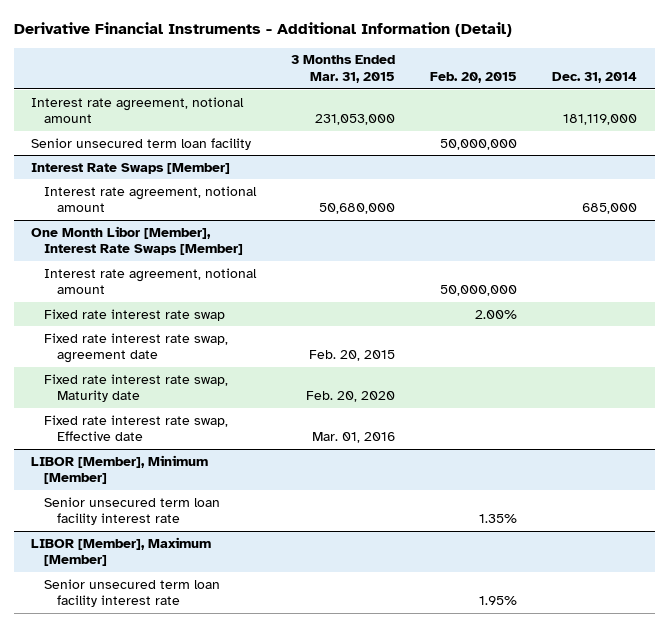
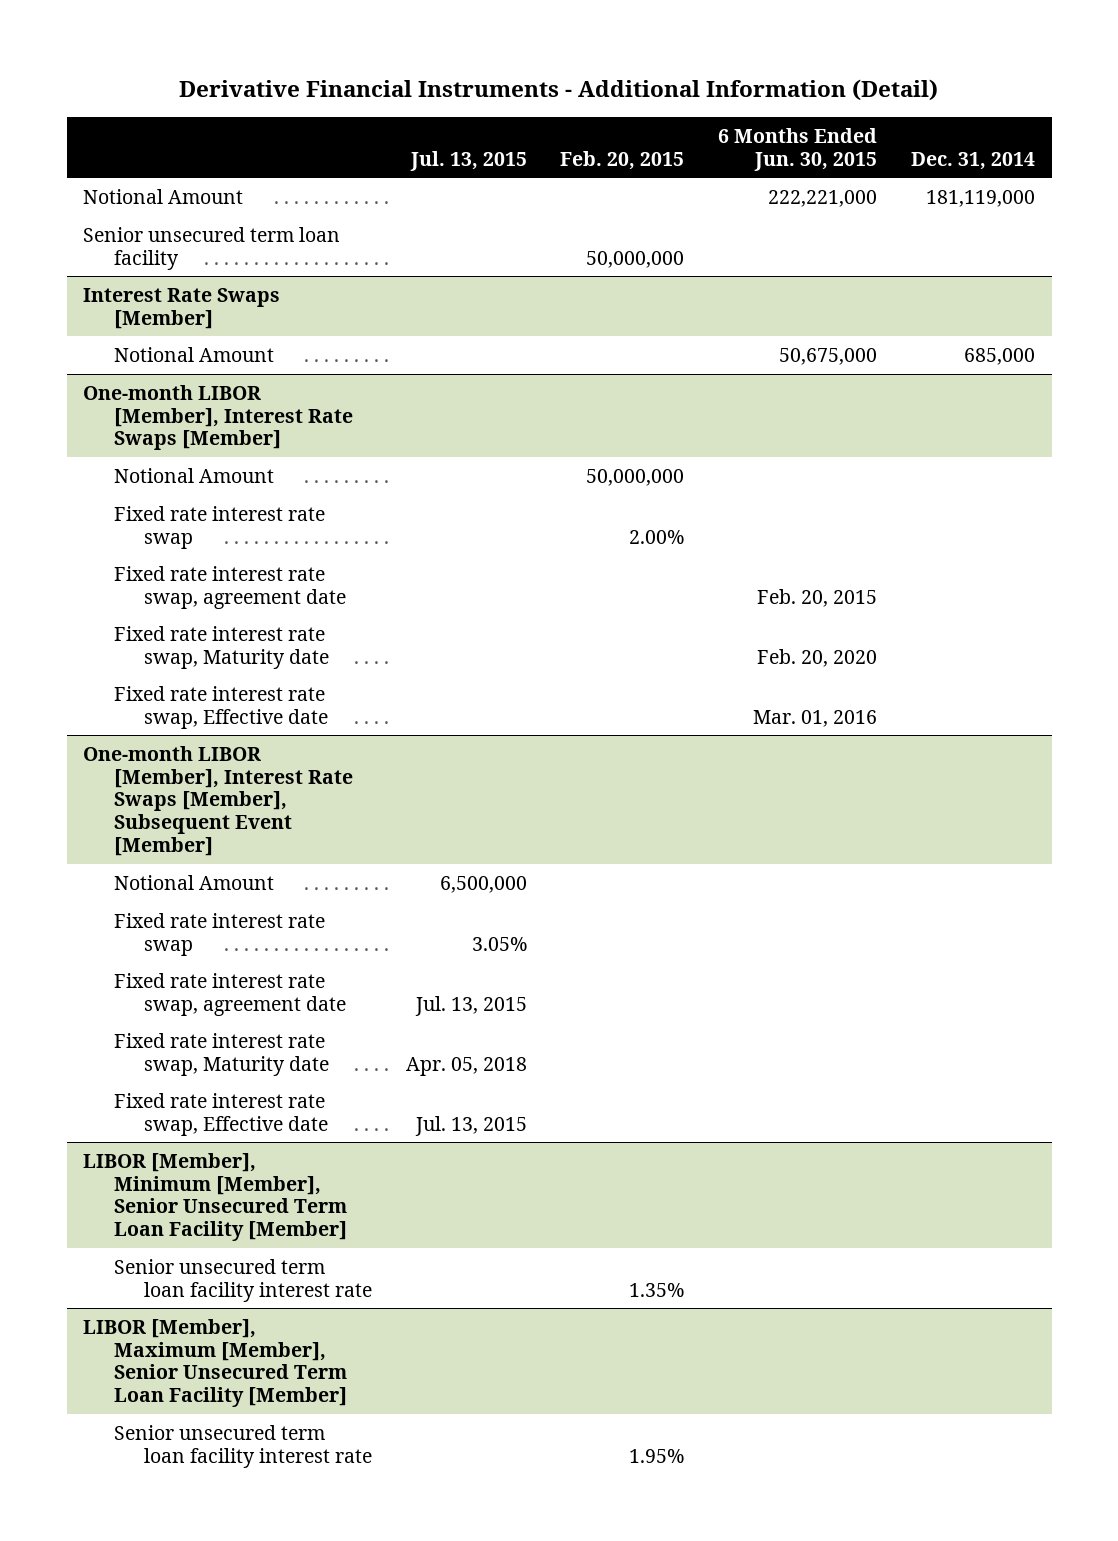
[291,55,396,84] 3 Months Ended Mar. 31, 2015 -> none
none -> [409,150,527,171] Jul. 13, 2015
none -> [718,127,878,171] 6 Months Ended Jun. 30, 2015
[31,96,245,124] Interest rate agreement, notional amount -> [83,188,244,204] Notional Amount
[43,185,257,213] Interest rate agreement, notional amount -> [113,346,274,362] Notional Amount
[31,225,243,256] One Month Libor [Member], Interest Rate Swaps [Member] -> [83,384,353,451] One-month LIBOR [Member], Interest Rate Swaps [Member]
[43,267,257,295] Interest rate agreement, notional amount -> [113,467,274,483] Notional Amount
none -> [83,745,353,856] One-month LIBOR [Member], Interest Rate Swaps [Member], Subsequent Event [Member]
none -> [113,874,274,890] Notional Amount
none -> [113,912,325,956] Fixed rate interest rate swap
none -> [113,972,346,1016] Fixed rate interest rate swap, agreement date
none -> [113,1032,329,1076] Fixed rate interest rate swap, Maturity date
none -> [113,1092,328,1136] Fixed rate interest rate swap, Effective date
[31,454,209,485] LIBOR [Member], Minimum [Member] -> [83,1152,347,1242] LIBOR [Member], Minimum [Member], Senior Unsecured Term Loan Facility [Member]
[31,536,212,567] LIBOR [Member], Maximum [Member] -> [83,1318,347,1408] LIBOR [Member], Maximum [Member], Senior Unsecured Term Loan Facility [Member]

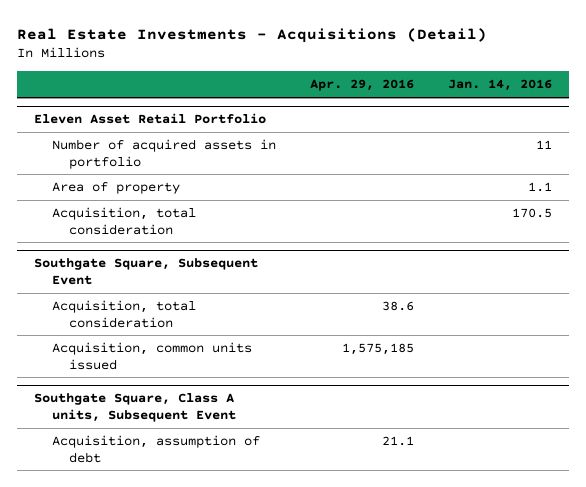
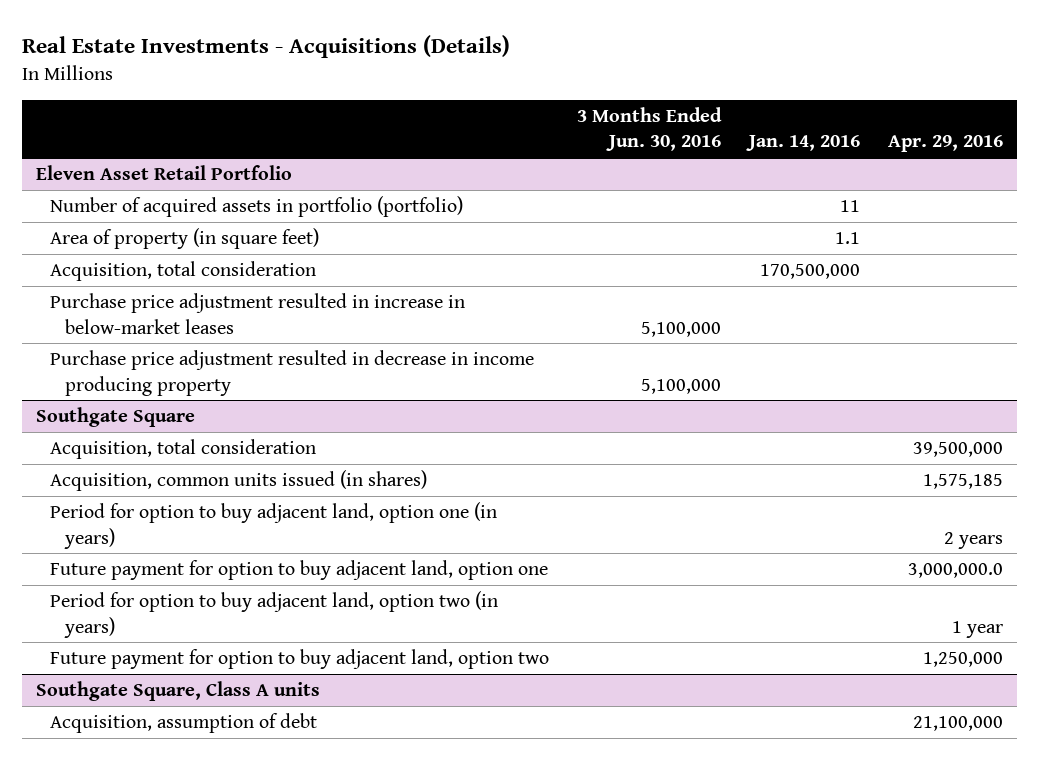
[17,27,488,43] Real Estate Investments - Acquisitions (Detail) -> [22,35,511,59] Real Estate Investments - Acquisitions (Details)
none -> [577,106,723,152] 3 Months Ended Jun. 30, 2016
[51,138,276,169] Number of acquired assets in portfolio -> [50,196,464,218] Number of acquired assets in portfolio (portfolio)
[51,181,180,194] Area of property -> [50,228,320,250] Area of property (in square feet)
[511,207,552,218] 170.5 -> [760,264,861,280] 170,500,000
none -> [50,293,466,334] Purchase price adjustment resulted in increase in below-market leases
none -> [50,350,535,396] Purchase price adjustment resulted in decrease in income producing property
[34,258,259,285] Southgate Square, Subsequent Event -> [36,407,196,428] Southgate Square
[381,300,414,311] 38.6 -> [912,442,1003,458] 39,500,000
[51,341,252,370] Acquisition, common units issued -> [50,470,428,492] Acquisition, common units issued (in shares)
none -> [50,502,498,549] Period for option to buy adjacent land, option one (in years)
none -> [50,560,549,581] Future payment for option to buy adjacent land, option one
none -> [50,591,499,638] Period for option to buy adjacent land, option two (in years)
none -> [50,649,550,670] Future payment for option to buy adjacent land, option two
[34,393,236,422] Southgate Square, Class A units, Subsequent Event -> [36,681,321,702] Southgate Square, Class A units
[381,435,414,446] 21.1 -> [912,716,1003,732] 21,100,000

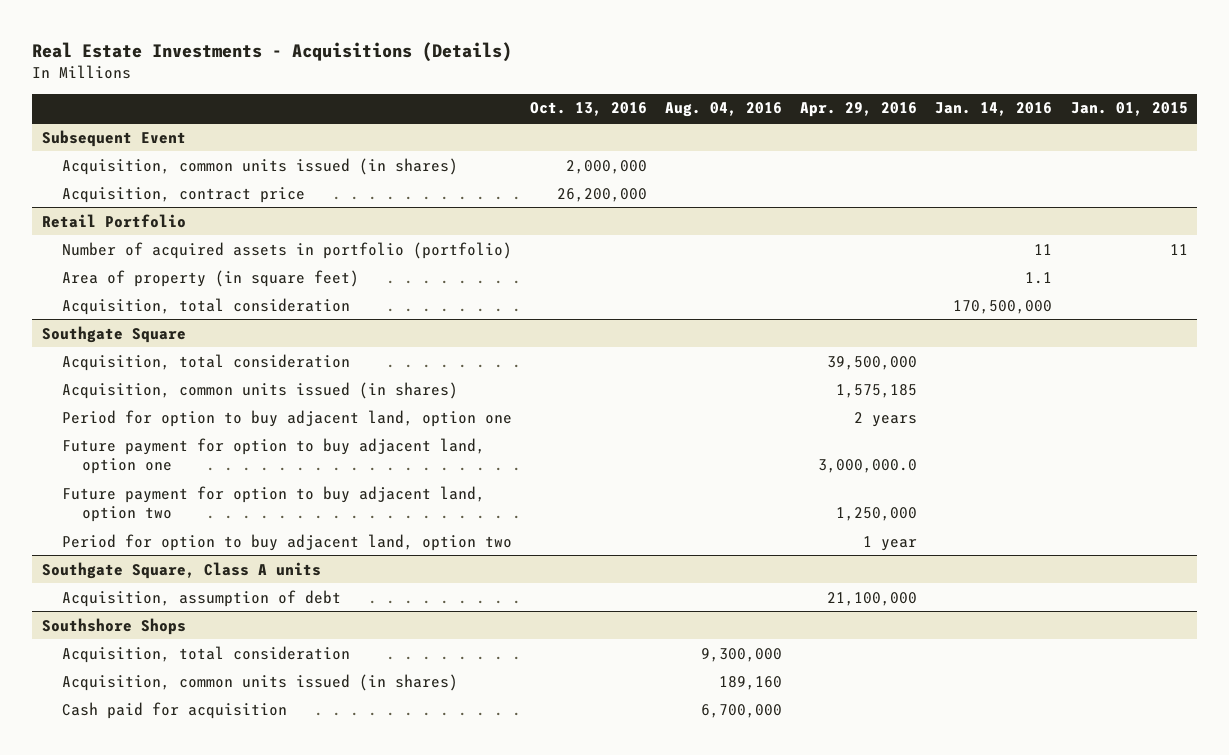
[577,106,723,152] 3 Months Ended Jun. 30, 2016 -> none
none -> [529,102,647,117] Oct. 13, 2016
none -> [665,102,783,118] Aug. 04, 2016
none -> [1070,102,1188,117] Jan. 01, 2015
none -> [41,129,186,147] Subsequent Event
none -> [61,157,458,175] Acquisition, common units issued (in shares)
none -> [61,186,305,203] Acquisition, contract price
[36,165,293,181] Eleven Asset Retail Portfolio -> [41,213,186,228] Retail Portfolio
[50,293,466,334] Purchase price adjustment resulted in increase in below-market leases -> none
[50,350,535,396] Purchase price adjustment resulted in decrease in income producing property -> none
[50,502,498,549] Period for option to buy adjacent land, option one (in years) -> [61,409,512,427] Period for option to buy adjacent land, option one
[50,591,499,638] Period for option to buy adjacent land, option two (in years) -> none
none -> [61,533,512,551] Period for option to buy adjacent land, option two
none -> [41,617,186,635] Southshore Shops
none -> [61,645,350,663] Acquisition, total consideration
none -> [61,673,458,691] Acquisition, common units issued (in shares)
none -> [61,701,287,719] Cash paid for acquisition

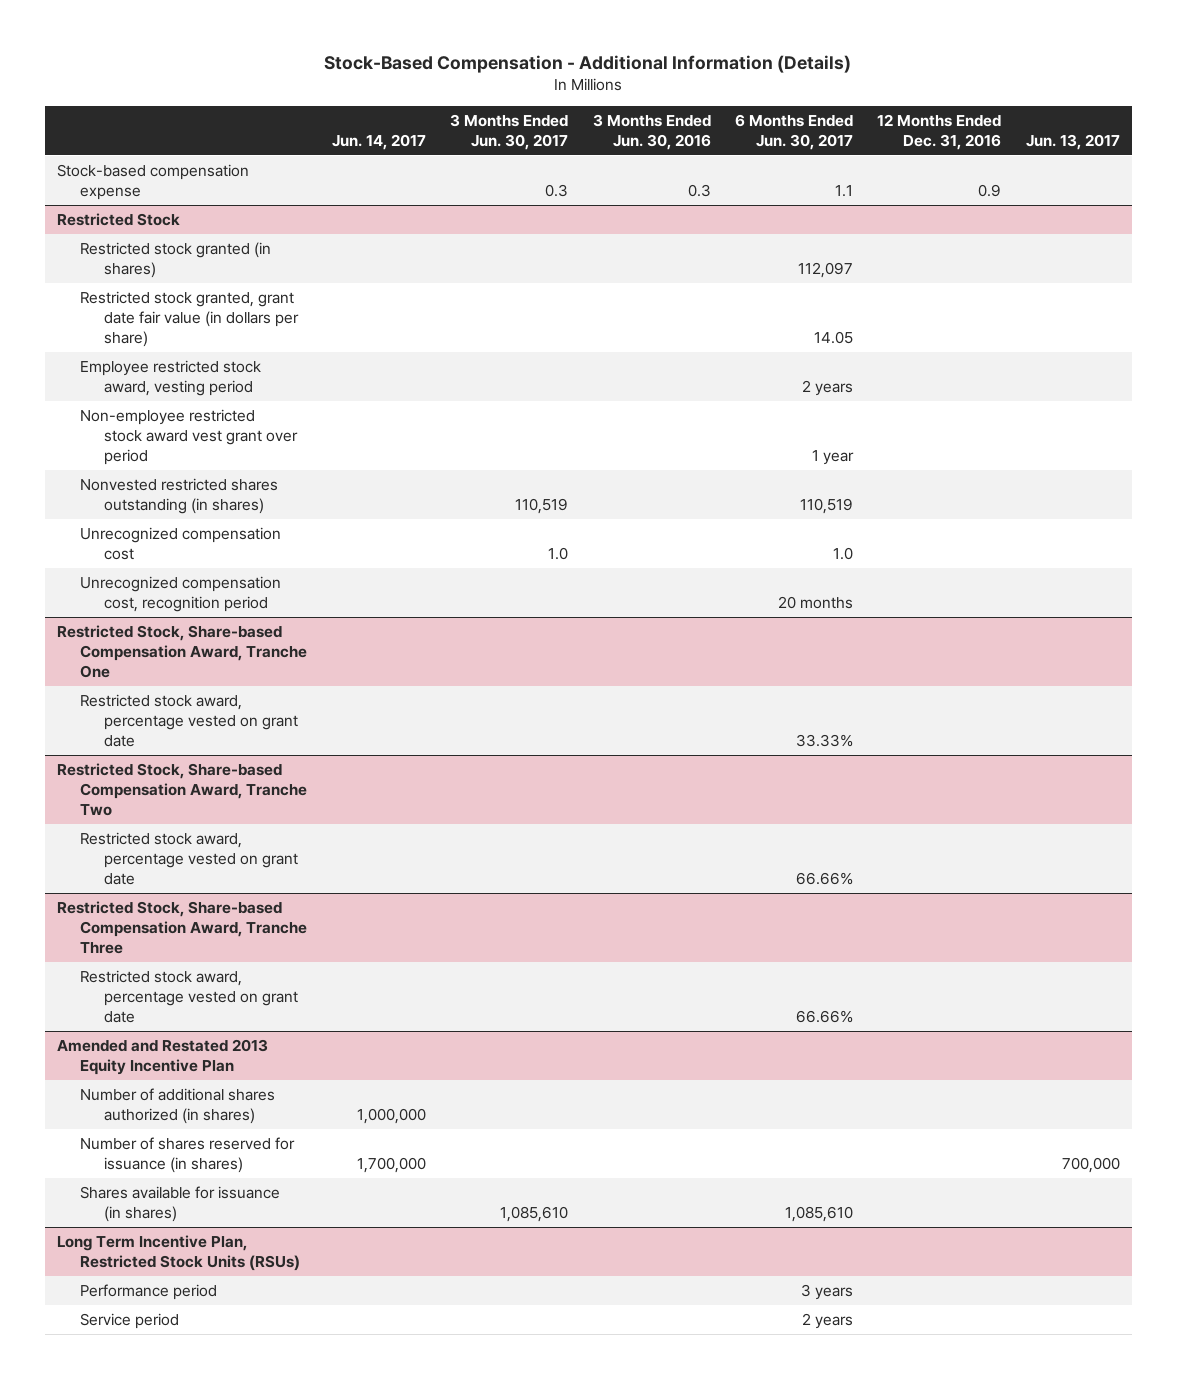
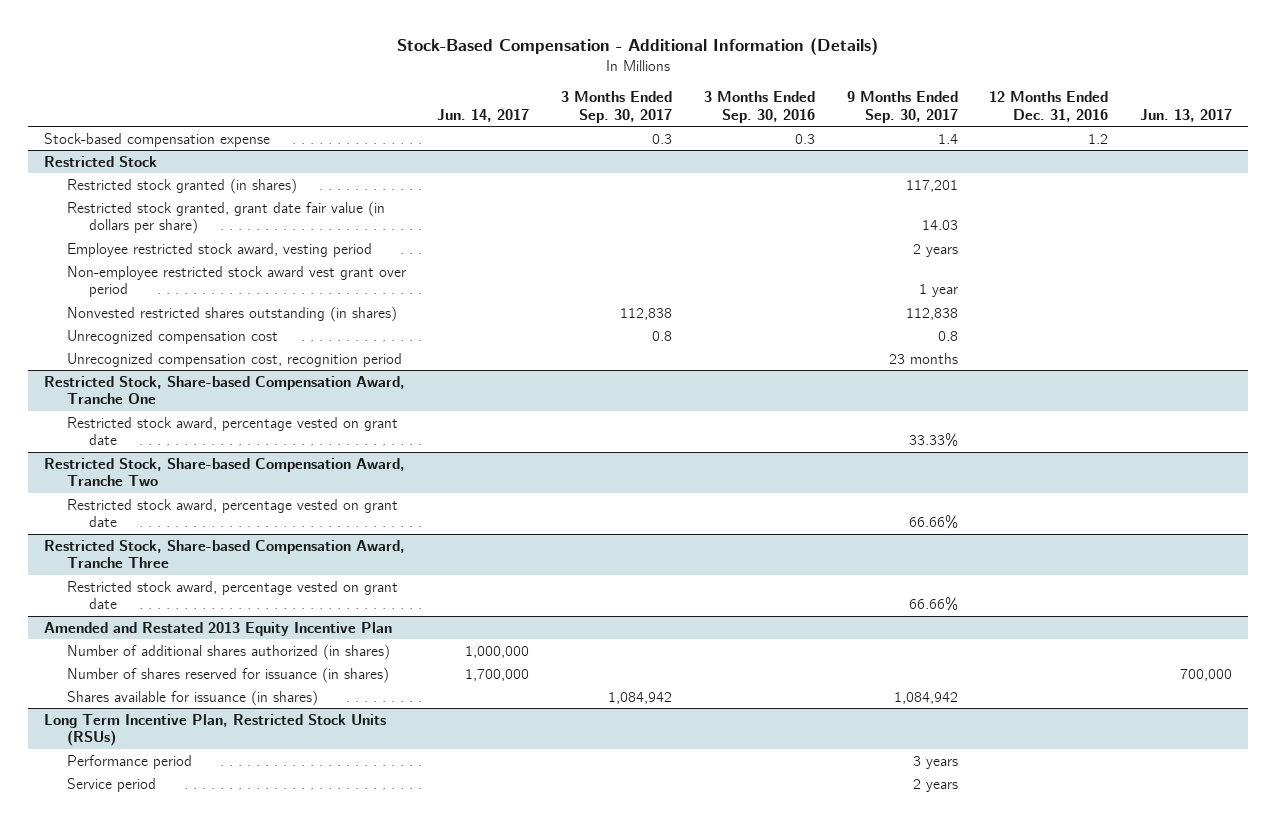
[450,114,569,150] 3 Months Ended Jun. 30, 2017 -> none
[592,114,711,150] 3 Months Ended Jun. 30, 2016 -> none
[734,114,853,150] 6 Months Ended Jun. 30, 2017 -> none
none -> [561,91,673,123] 3 Months Ended Sep. 30, 2017
none -> [703,91,815,123] 3 Months Ended Sep. 30, 2016
none -> [846,91,958,123] 9 Months Ended Sep. 30, 2017
[978,183,1002,197] 0.9 -> [1088,133,1109,144] 1.2

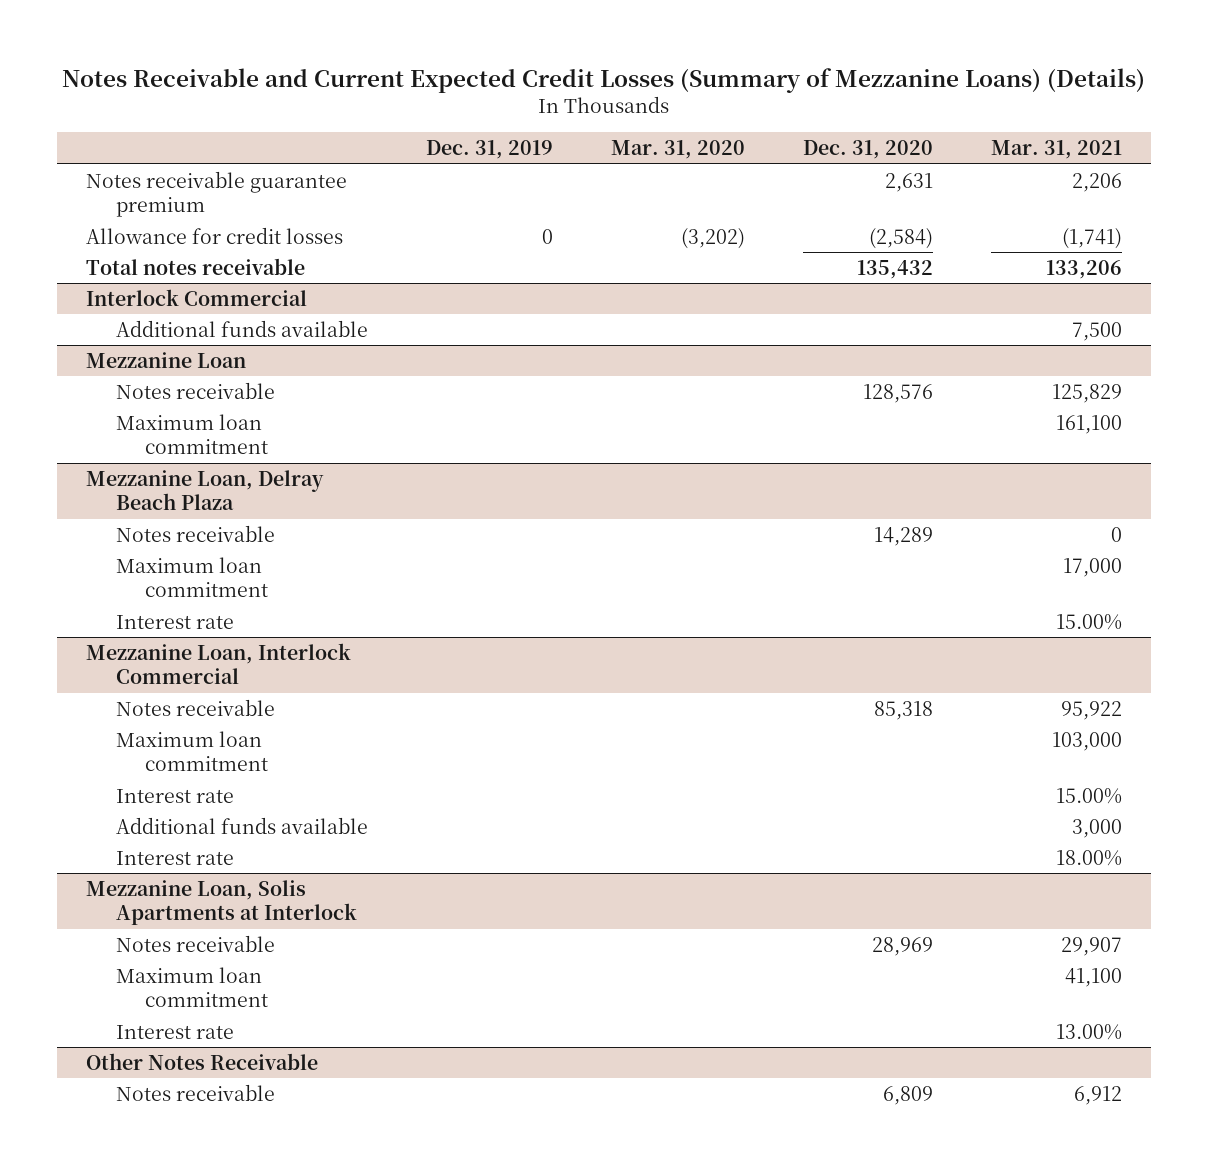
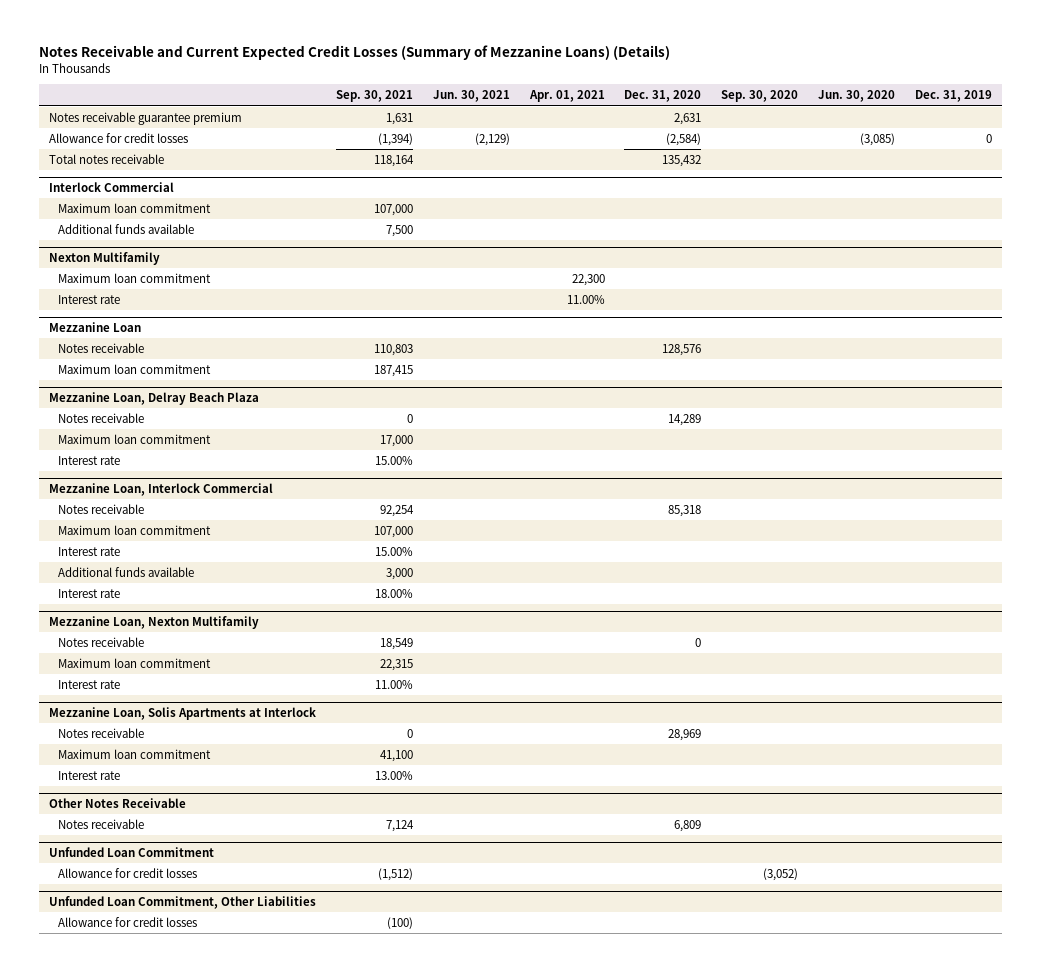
[610,140,745,160] Mar. 31, 2020 -> none
[990,140,1122,160] Mar. 31, 2021 -> none
none -> [335,90,413,103] Sep. 30, 2021
none -> [432,90,510,103] Jun. 30, 2021
none -> [528,90,605,103] Apr. 01, 2021
none -> [721,90,799,103] Sep. 30, 2020
none -> [818,90,896,103] Jun. 30, 2020
none -> [57,202,211,213] Maximum loan commitment
none -> [49,251,161,265] Nexton Multifamily
none -> [57,272,211,283] Maximum loan commitment
none -> [57,294,120,304] Interest rate
none -> [49,615,260,629] Mezzanine Loan, Nexton Multifamily
none -> [57,636,144,647] Notes receivable
none -> [57,657,211,668] Maximum loan commitment
none -> [57,679,120,689] Interest rate
none -> [49,846,215,857] Unfunded Loan Commitment
none -> [57,867,197,878] Allowance for credit losses
none -> [49,895,317,909] Unfunded Loan Commitment, Other Liabilities
none -> [57,916,197,927] Allowance for credit losses

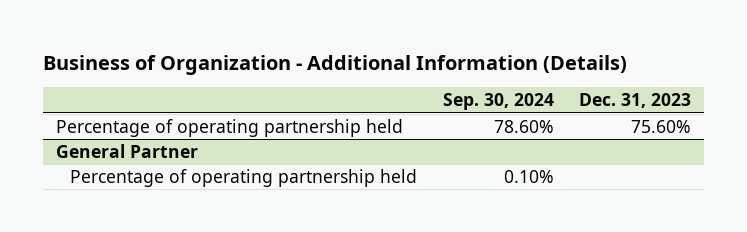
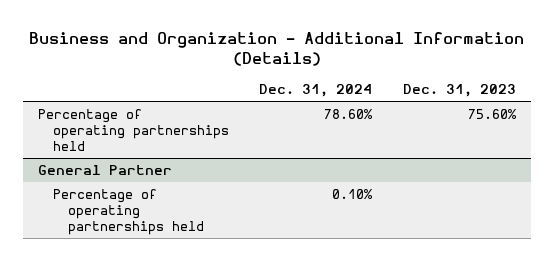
[42,54,627,75] Business of Organization - Additional Information (Details) -> [29,31,525,67] Business and Organization - Additional Information (Details)
[442,93,554,111] Sep. 30, 2024 -> none
none -> [259,84,373,98] Dec. 31, 2024
[55,119,403,138] Percentage of operating partnership held -> [38,109,230,152] Percentage of operating partnerships held
[69,169,417,188] Percentage of operating partnership held -> [53,189,204,236] Percentage of operating partnerships held

